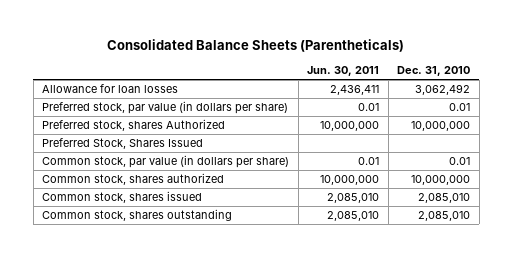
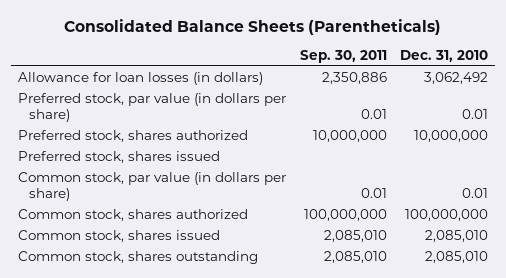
[307,66,380,77] Jun. 30, 2011 -> none
none -> [299,50,387,64] Sep. 30, 2011
[42,83,179,93] Allowance for loan losses -> [17,72,263,86] Allowance for loan losses (in dollars)
[42,118,226,131] Preferred stock, shares Authorized -> [17,130,248,143] Preferred stock, shares authorized
[42,137,204,149] Preferred Stock, Shares Issued -> [17,151,220,164] Preferred stock, shares issued
[411,174,471,185] 10,000,000 -> [405,209,489,222] 100,000,000

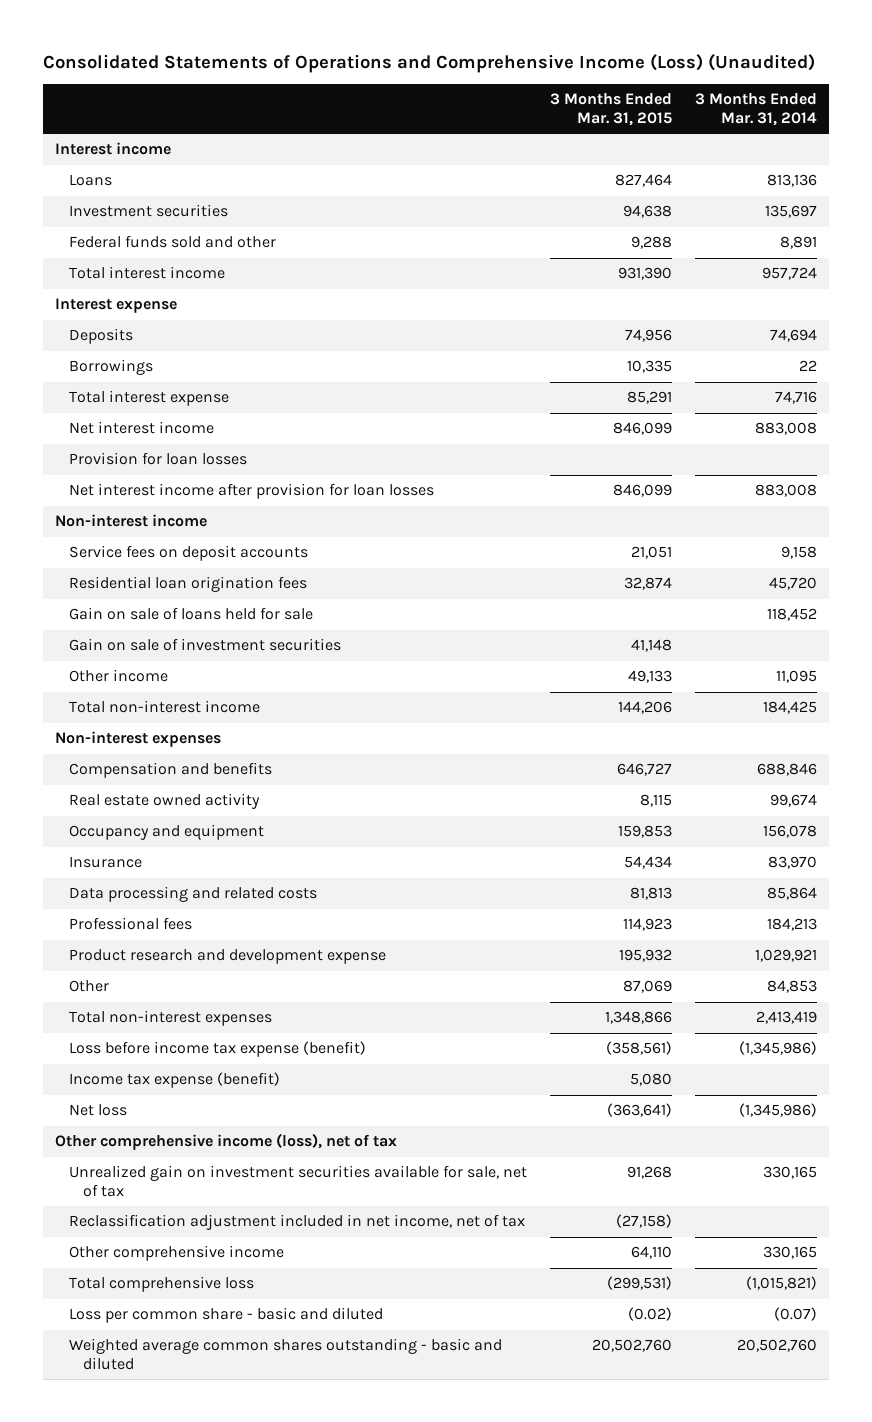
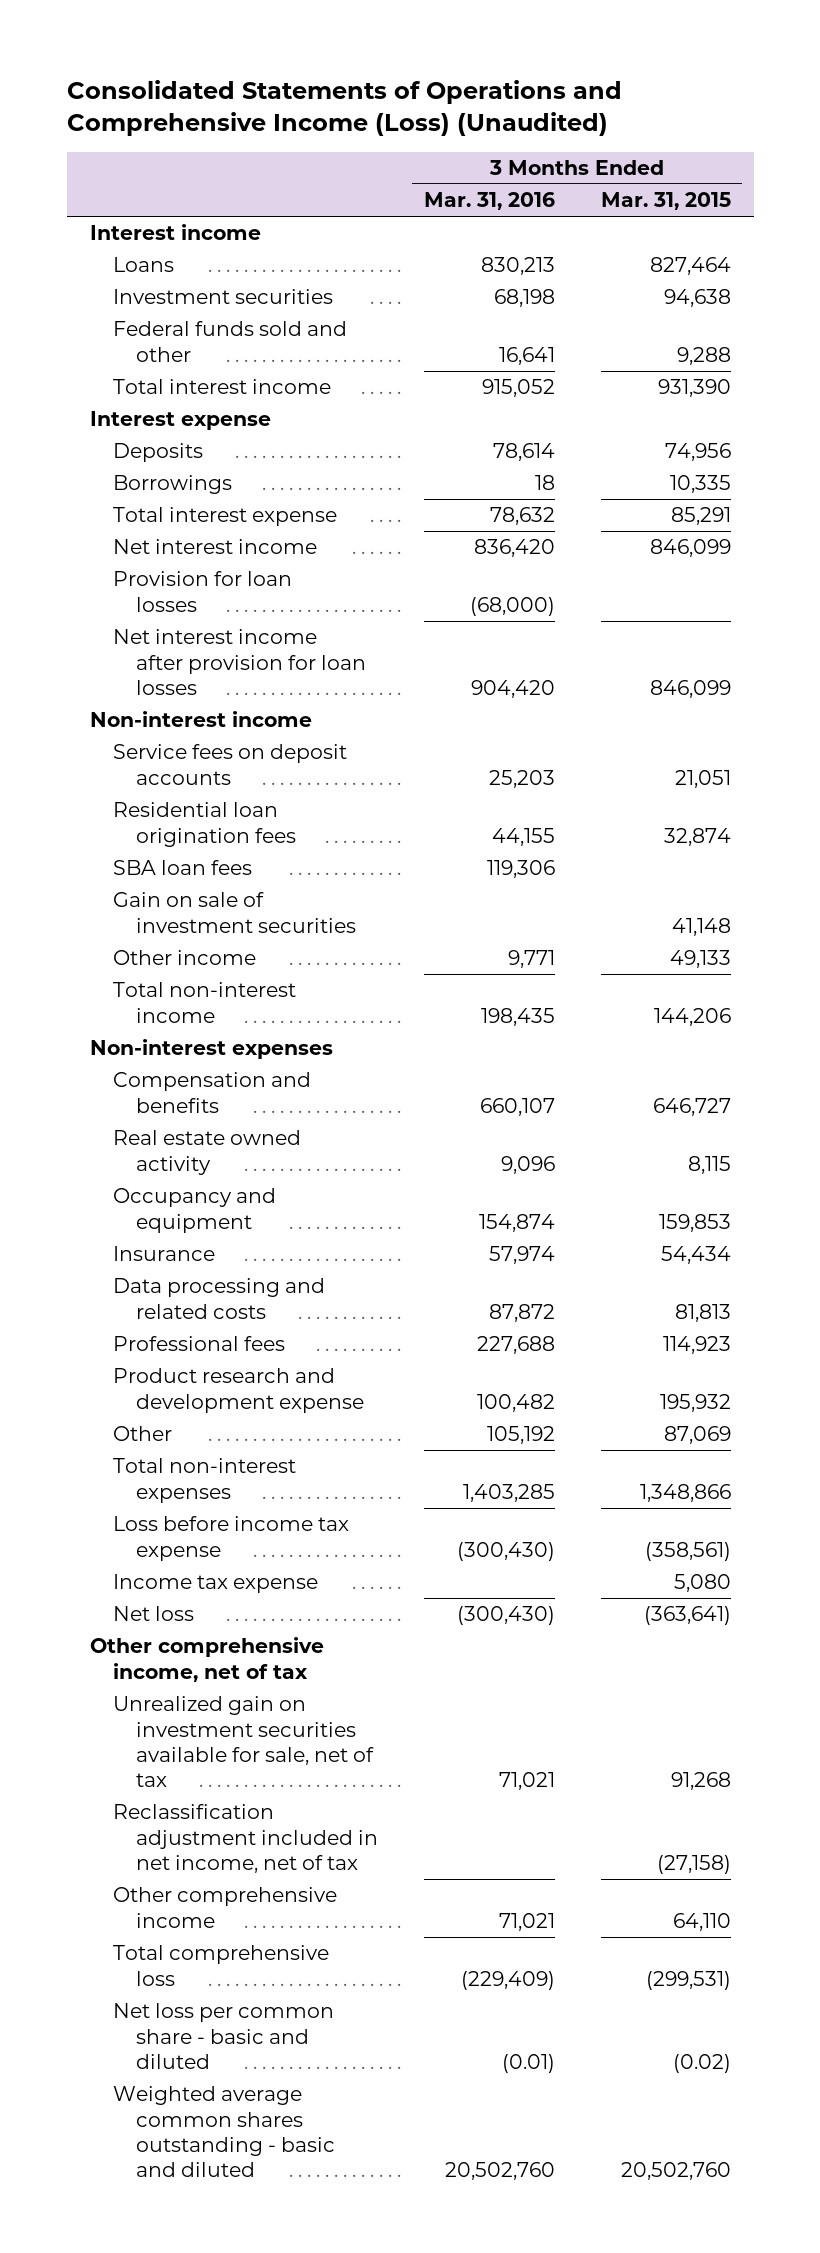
[695,93,818,126] 3 Months Ended Mar. 31, 2014 -> none
none -> [423,192,555,211] Mar. 31, 2016
[68,607,313,621] Gain on sale of loans held for sale -> none
none -> [112,860,252,876] SBA loan fees
[68,1041,366,1058] Loss before income tax expense (benefit) -> [112,1516,349,1561] Loss before income tax expense
[68,1072,280,1089] Income tax expense (benefit) -> [112,1574,318,1594] Income tax expense
[54,1133,397,1151] Other comprehensive income (loss), net of tax -> [89,1637,324,1682] Other comprehensive income, net of tax
[68,1307,383,1324] Loss per common share - basic and diluted -> [112,2003,334,2070] Net loss per common share - basic and diluted

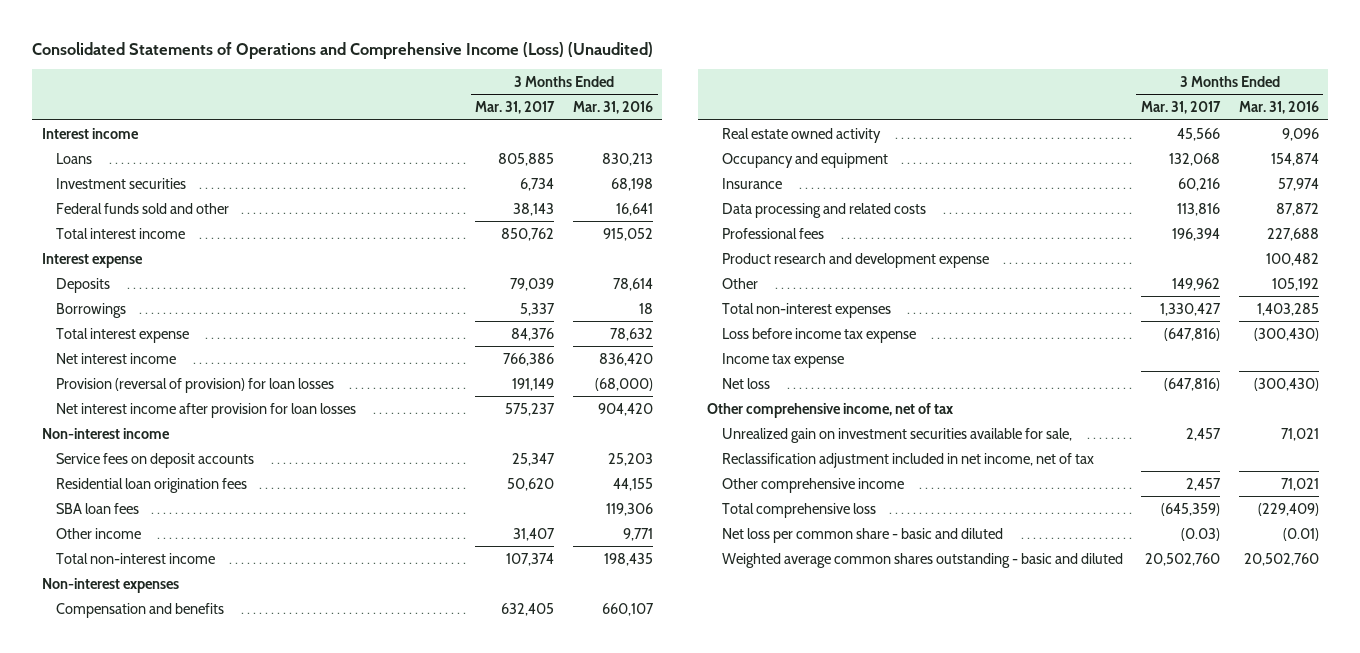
[600,192,731,211] Mar. 31, 2015 -> none
none -> [475,100,556,114] Mar. 31, 2017
[112,571,292,612] Provision for loan losses -> [55,377,334,393] Provision (reversal of provision) for loan losses
[112,892,356,933] Gain on sale of investment securities -> none
[112,1696,374,1788] Unrealized gain on investment securities available for sale, net of tax -> [721,427,1072,443] Unrealized gain on investment securities available for sale,

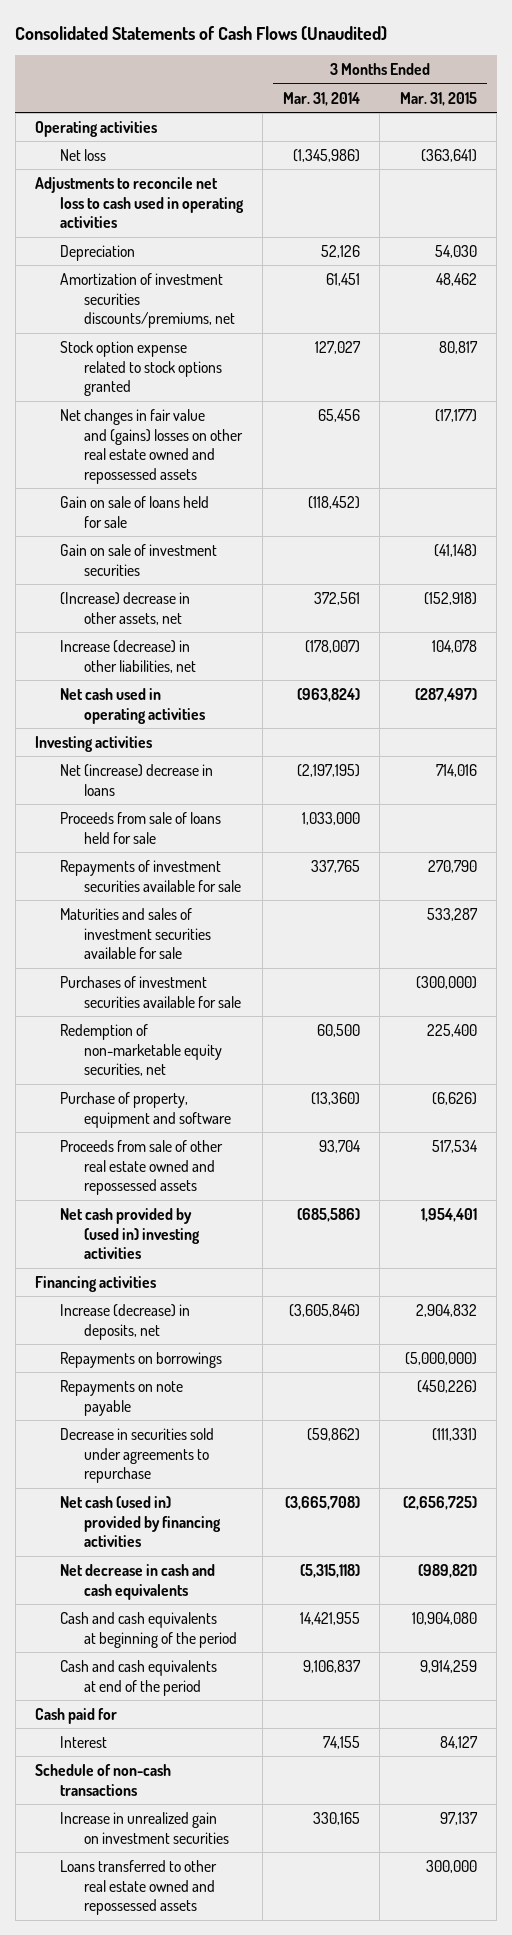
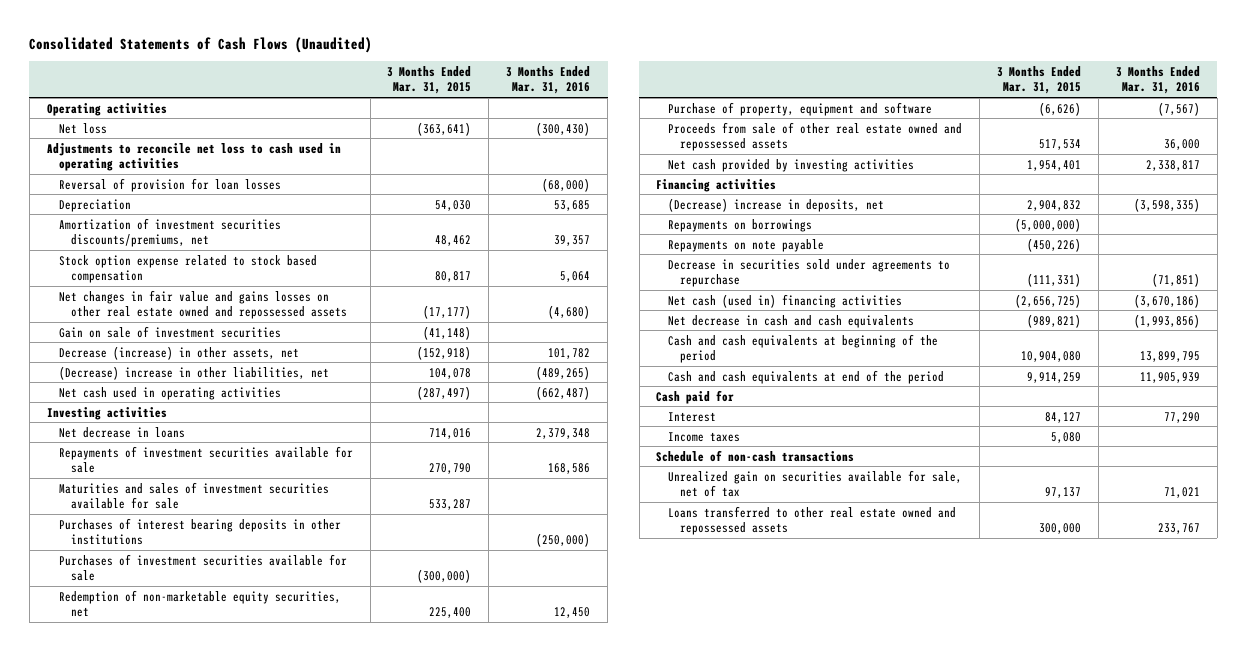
[282,91,360,106] Mar. 31, 2014 -> none
none -> [506,66,591,95] 3 Months Ended Mar. 31, 2016
none -> [58,177,281,192] Reversal of provision for loan losses
[59,495,209,528] Gain on sale of loans held for sale -> none
[59,340,223,397] Stock option expense related to stock options granted -> [58,254,317,284] Stock option expense related to stock based compensation
[59,408,244,484] Net changes in fair value and (gains) losses on other real estate owned and repossessed assets -> [58,289,347,320] Net changes in fair value and gains losses on other real estate owned and repossessed assets
[59,591,190,625] (Increase) decrease in other assets, net -> [58,345,299,360] Decrease (increase) in other assets, net
[59,639,197,673] Increase (decrease) in other liabilities, net -> [58,365,329,380] (Decrease) increase in other liabilities, net
[59,811,221,844] Proceeds from sale of loans held for sale -> none
[59,763,213,796] Net (increase) decrease in loans -> [58,426,185,438] Net decrease in loans
none -> [58,517,341,546] Purchases of interest bearing deposits in other institutions
[59,1207,201,1260] Net cash provided by (used in) investing activities -> [668,158,915,172] Net cash provided by investing activities
[59,1303,190,1340] Increase (decrease) in deposits, net -> [668,197,885,212] (Decrease) increase in deposits, net
[59,1495,222,1548] Net cash (used in) provided by financing activities -> [668,293,903,308] Net cash (used in) financing activities
none -> [668,431,741,442] Income taxes
[59,1811,230,1844] Increase in unrealized gain on investment securities -> [668,469,963,498] Unrealized gain on securities available for sale, net of tax

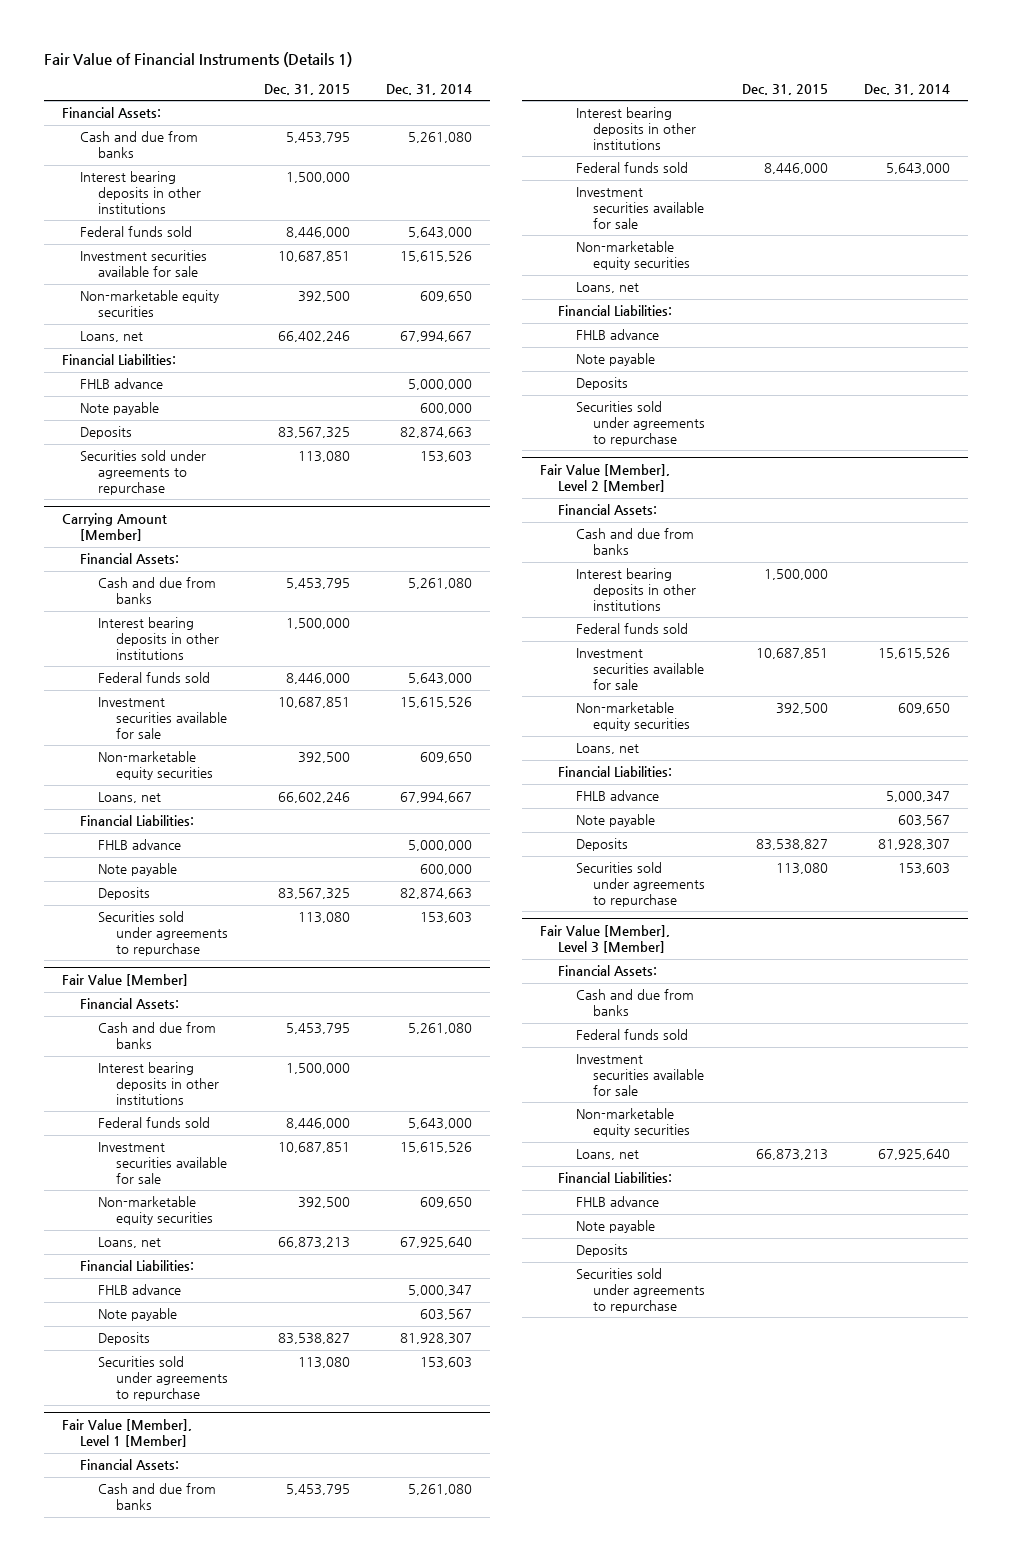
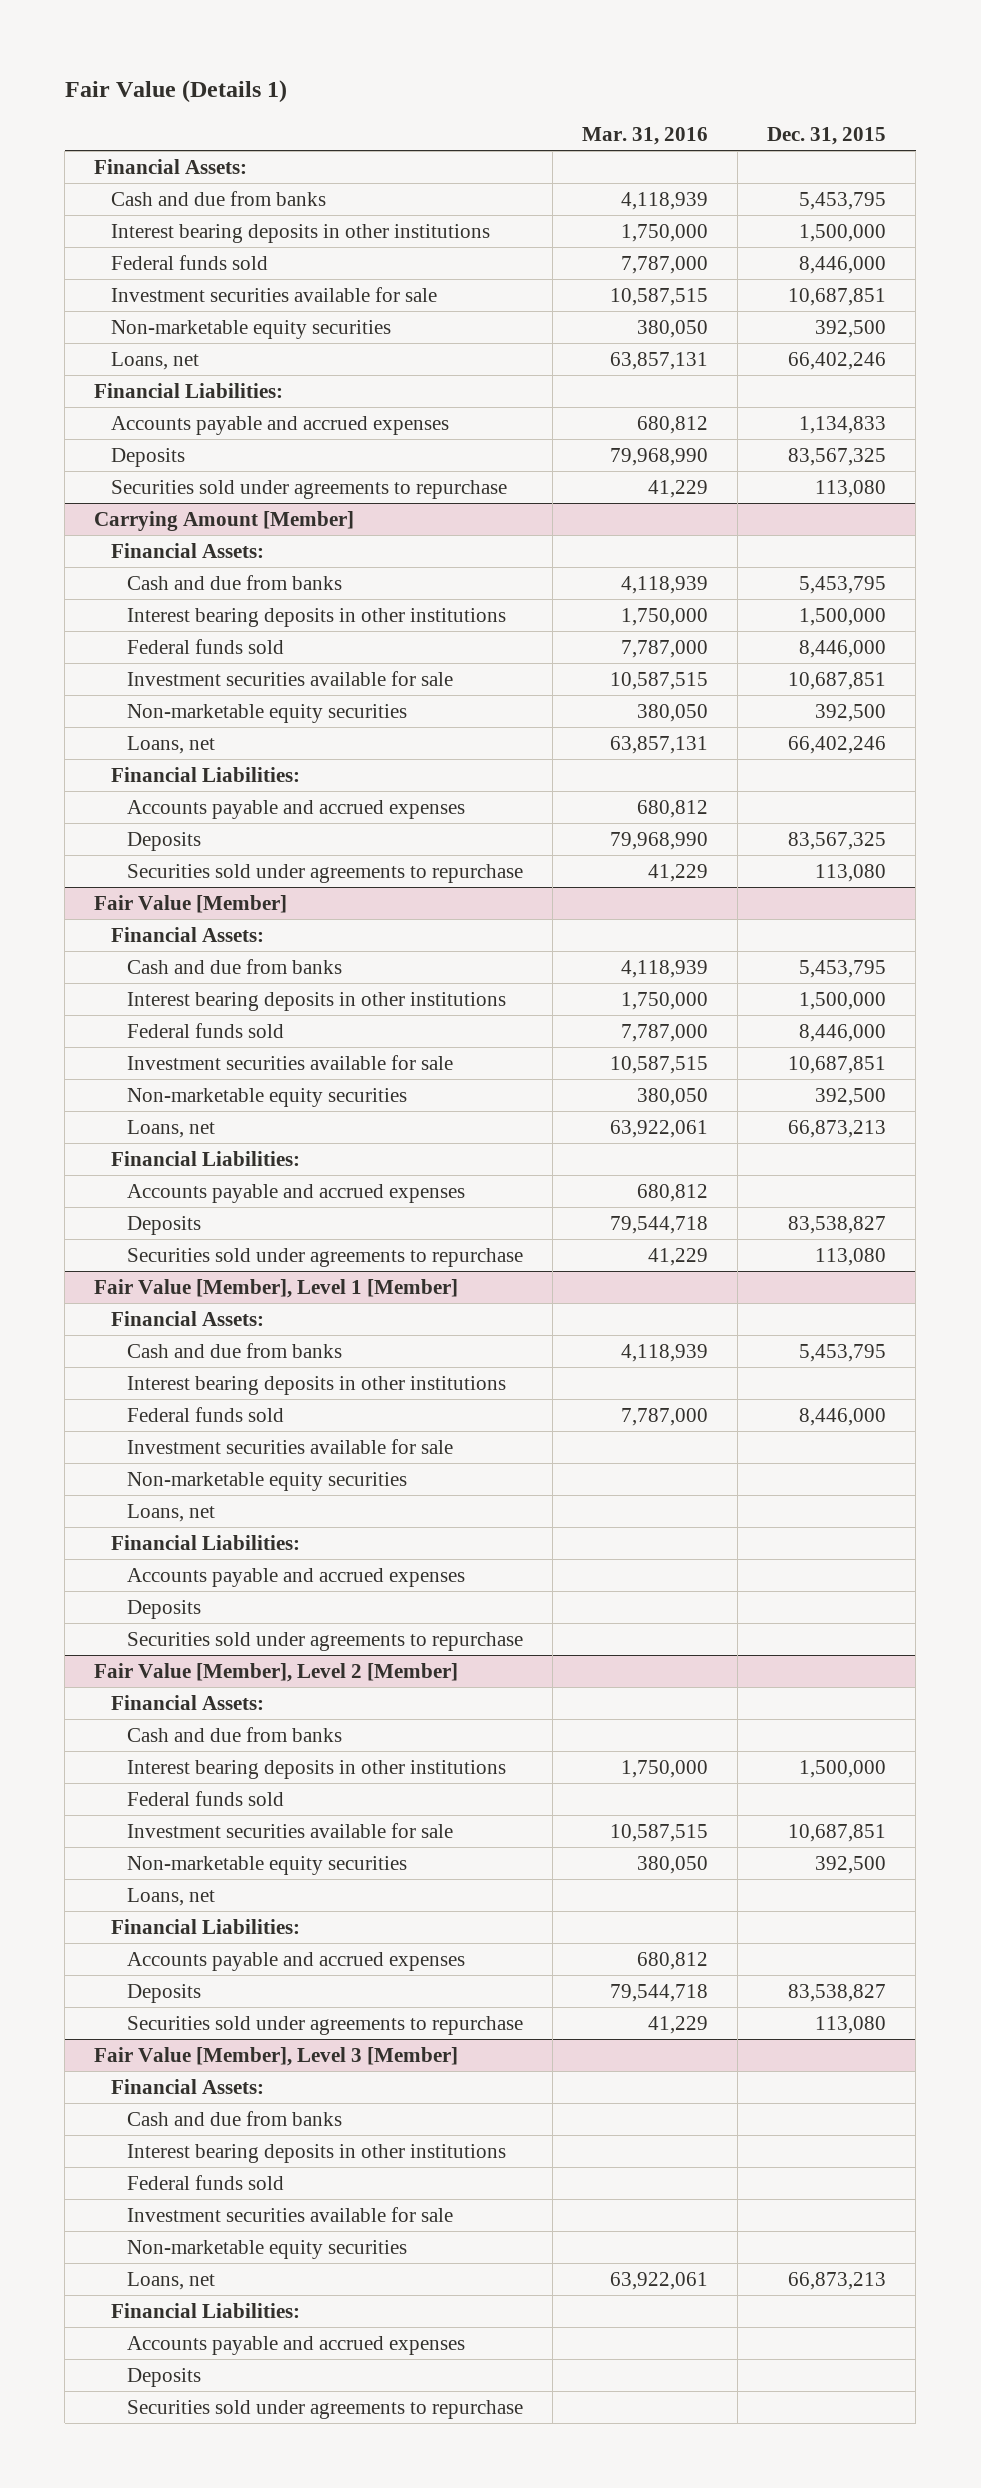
[44,51,353,67] Fair Value of Financial Instruments (Details 1) -> [64,80,287,104] Fair Value (Details 1)
[386,83,473,95] Dec. 31, 2014 -> none
none -> [582,127,709,146] Mar. 31, 2016
[80,378,164,390] FHLB advance -> none
[80,402,160,416] Note payable -> none
none -> [110,415,449,435] Accounts payable and accrued expenses
[277,792,350,804] 66,602,246 -> [788,735,887,754] 66,402,246
[97,839,181,851] FHLB advance -> none
[97,863,177,877] Note payable -> none
none -> [126,799,465,819] Accounts payable and accrued expenses
[97,1284,181,1296] FHLB advance -> none
[97,1308,177,1322] Note payable -> none
none -> [126,1183,465,1203] Accounts payable and accrued expenses
[575,329,659,341] FHLB advance -> none
[575,353,655,367] Note payable -> none
none -> [126,1567,465,1587] Accounts payable and accrued expenses
[575,790,659,802] FHLB advance -> none
[575,814,655,828] Note payable -> none
none -> [126,1951,465,1971] Accounts payable and accrued expenses
none -> [126,2143,506,2163] Interest bearing deposits in other institutions
[575,1196,659,1208] FHLB advance -> none
[575,1220,655,1234] Note payable -> none
none -> [126,2335,465,2355] Accounts payable and accrued expenses

